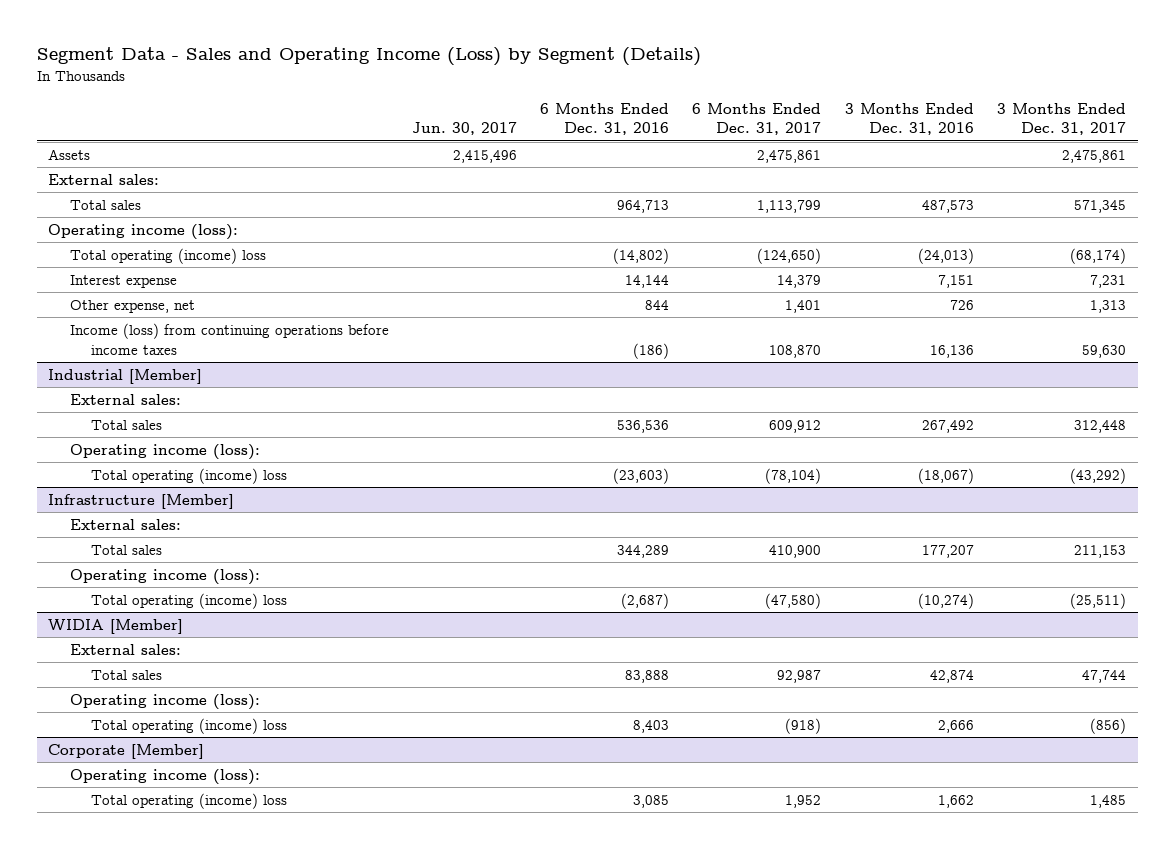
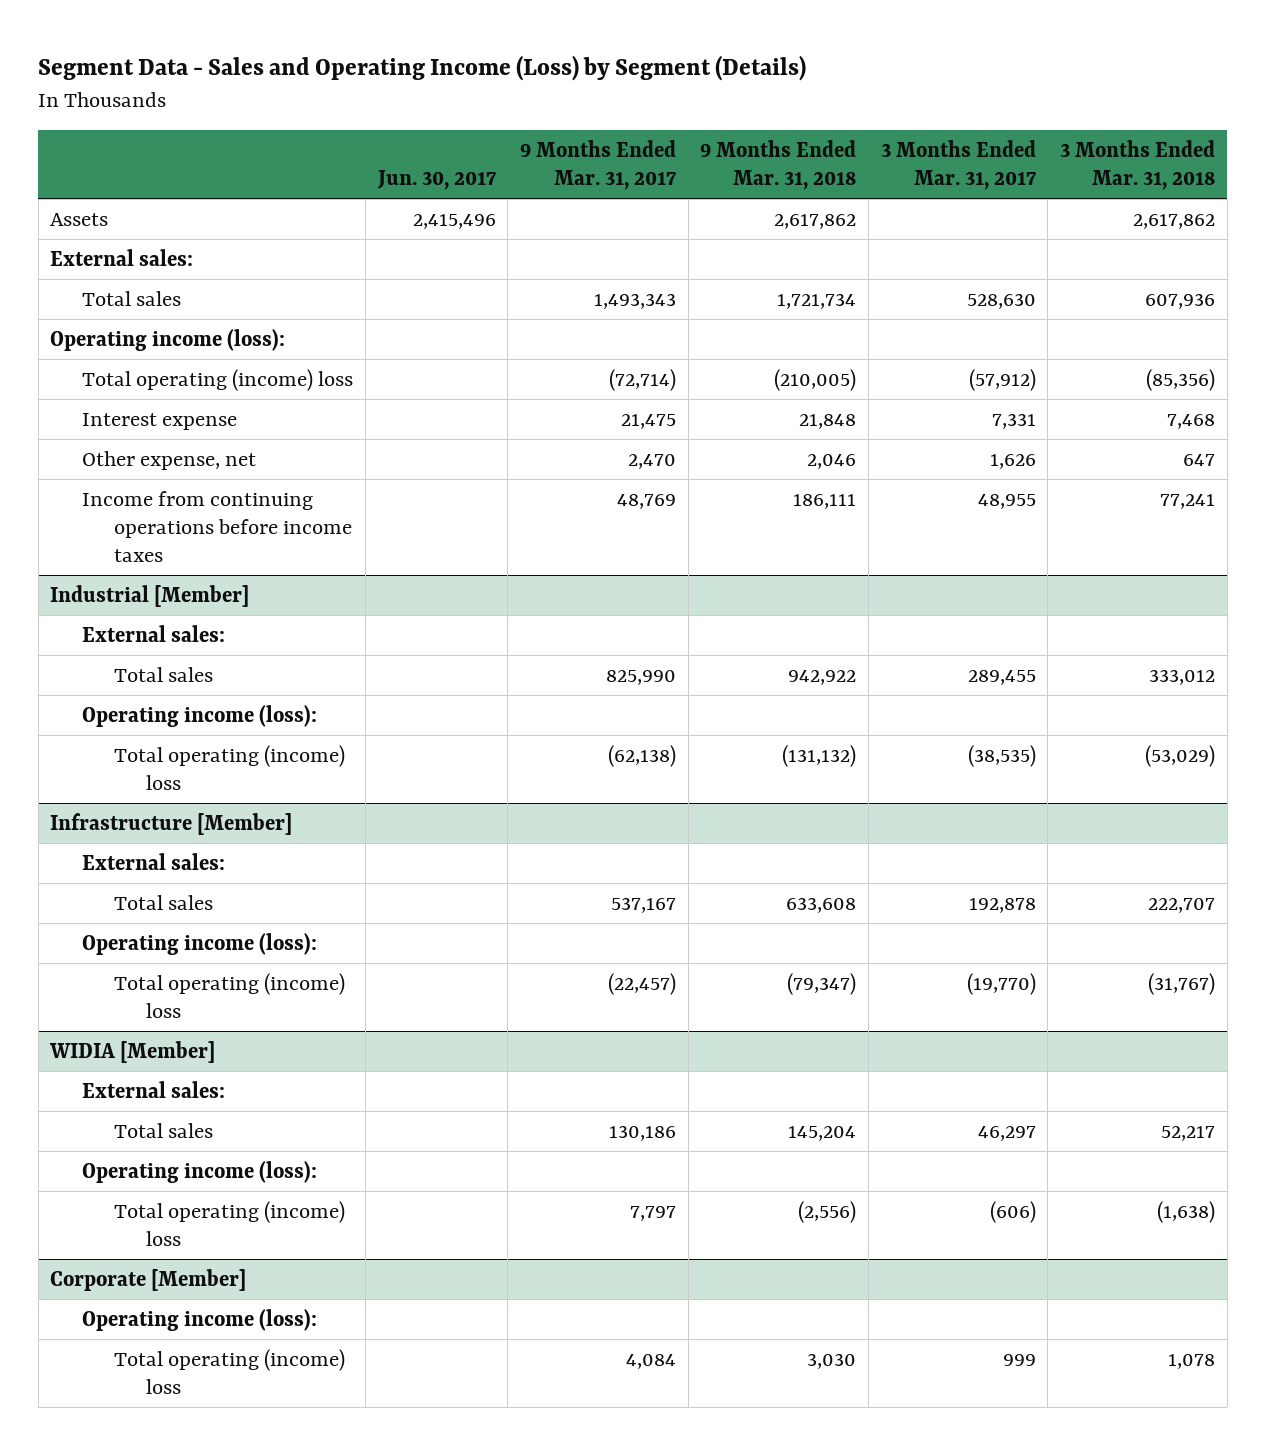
[540,102,670,136] 6 Months Ended Dec. 31, 2016 -> none
[692,102,822,136] 6 Months Ended Dec. 31, 2017 -> none
[844,102,974,136] 3 Months Ended Dec. 31, 2016 -> none
[997,102,1127,136] 3 Months Ended Dec. 31, 2017 -> none
none -> [519,139,676,191] 9 Months Ended Mar. 31, 2017
none -> [700,139,857,191] 9 Months Ended Mar. 31, 2018
none -> [880,139,1036,191] 3 Months Ended Mar. 31, 2017
none -> [1060,139,1216,191] 3 Months Ended Mar. 31, 2018
[69,322,389,355] Income (loss) from continuing operations before income taxes -> [82,490,353,563] Income from continuing operations before income taxes

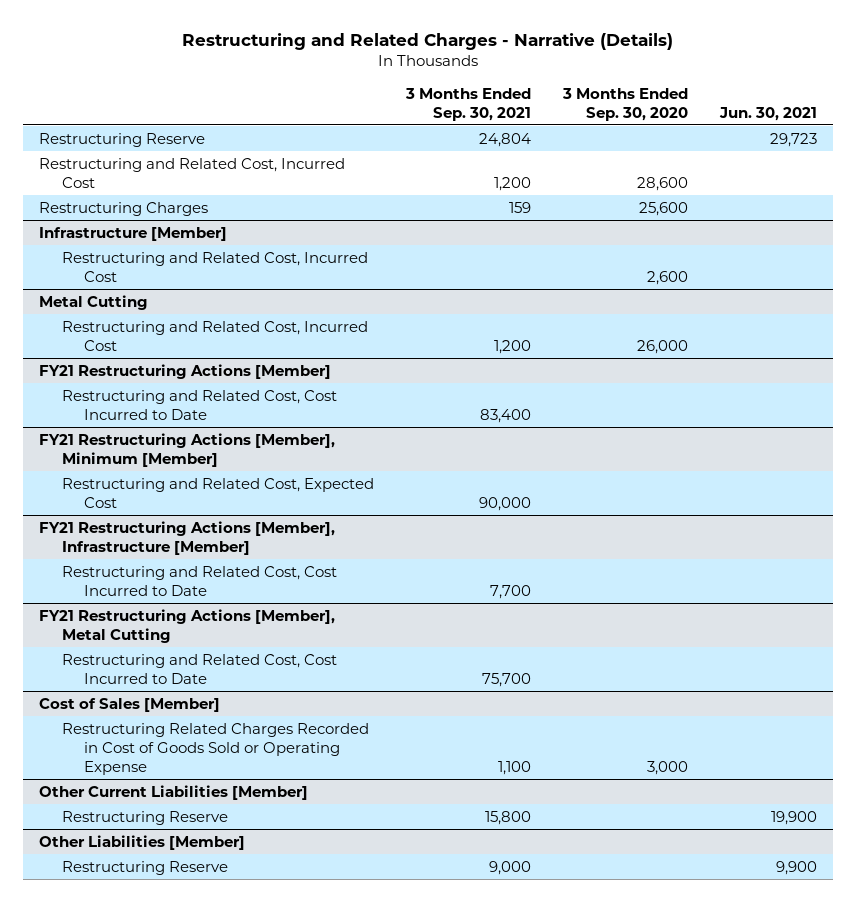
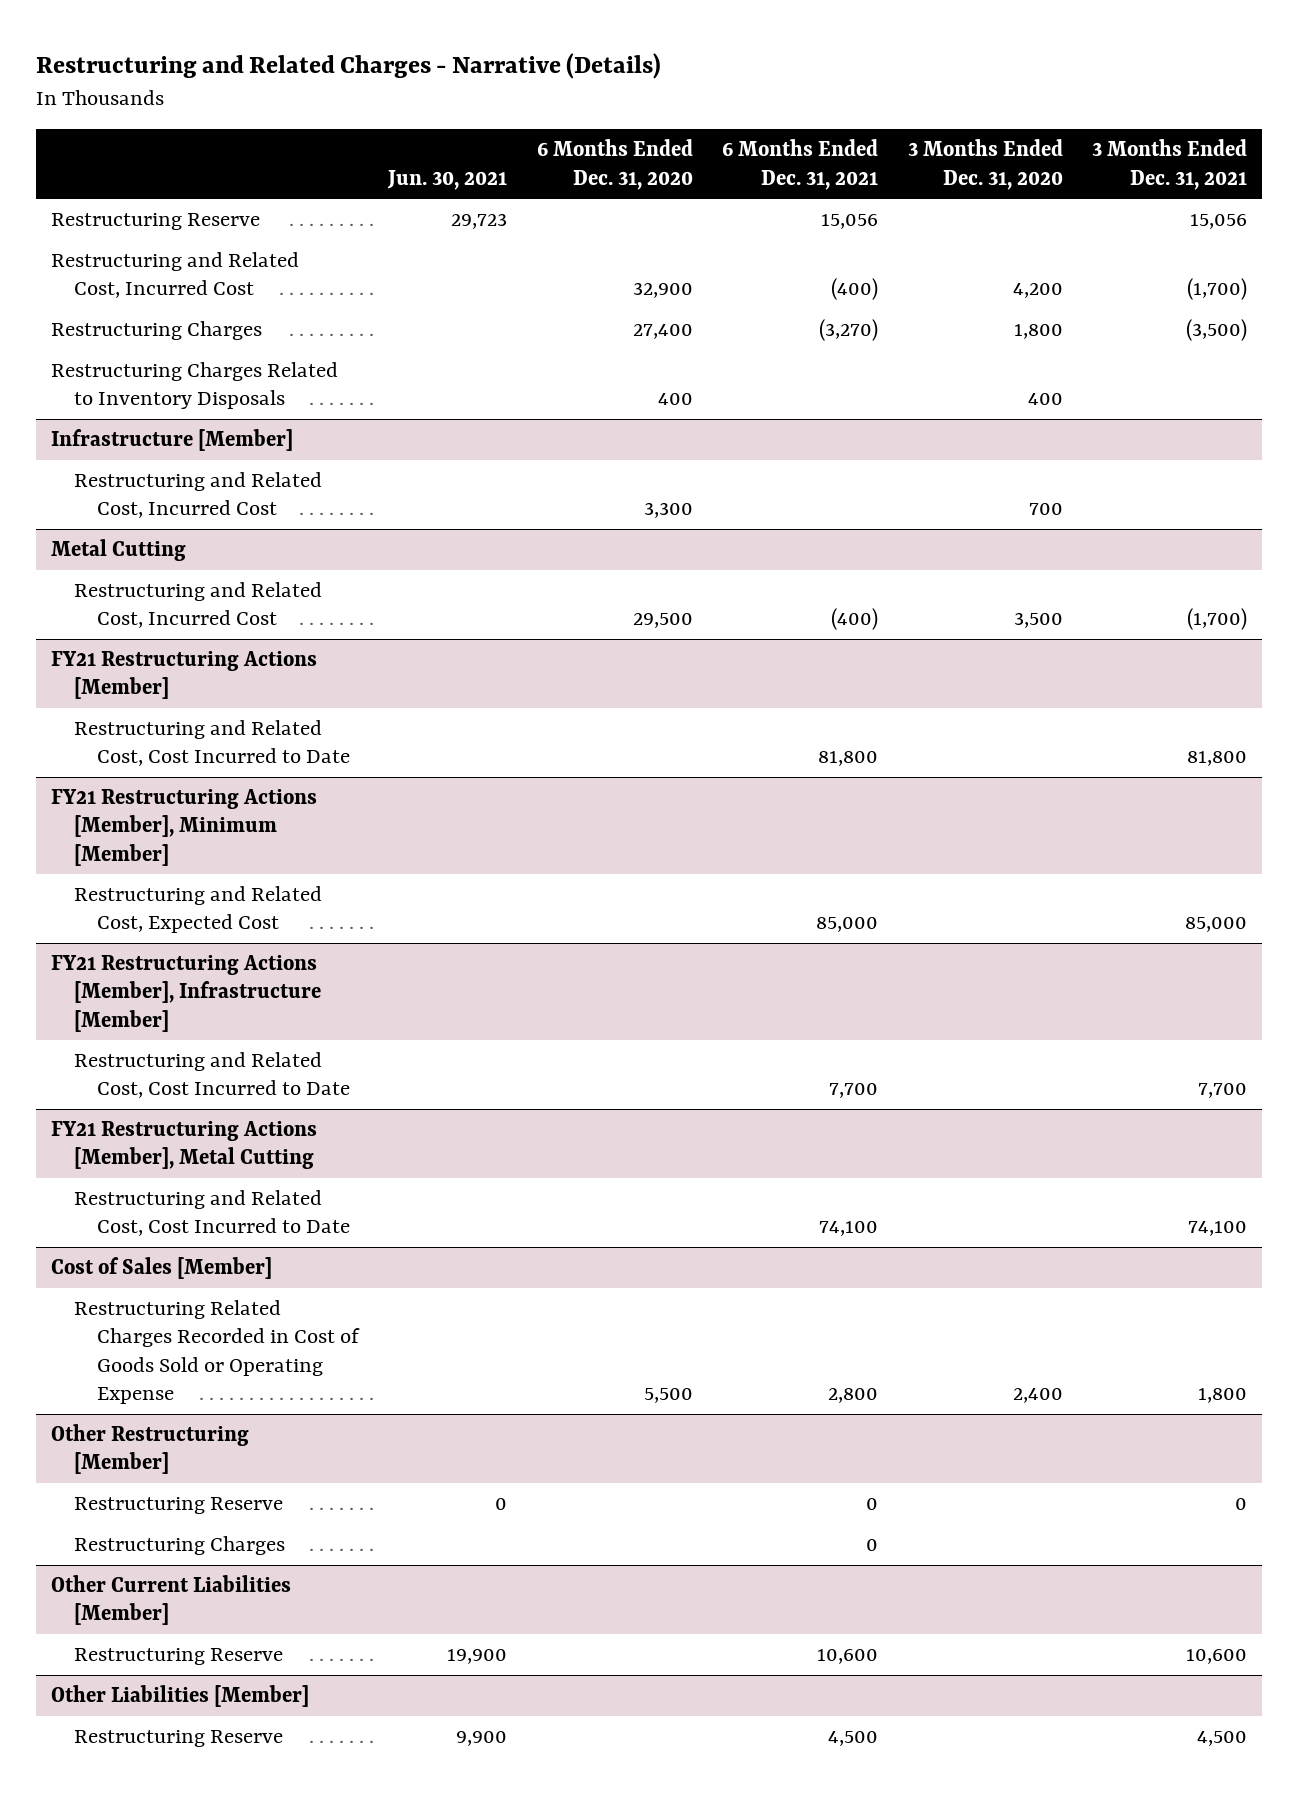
[404,87,531,121] 3 Months Ended Sep. 30, 2021 -> none
[561,87,688,121] 3 Months Ended Sep. 30, 2020 -> none
none -> [536,139,693,190] 6 Months Ended Dec. 31, 2020
none -> [722,139,879,190] 6 Months Ended Dec. 31, 2021
none -> [907,139,1063,190] 3 Months Ended Dec. 31, 2020
none -> [1092,139,1248,190] 3 Months Ended Dec. 31, 2021
none -> [51,362,339,410] Restructuring Charges Related to Inventory Disposals
none -> [51,1424,250,1475] Other Restructuring [Member]
none -> [74,1497,284,1515] Restructuring Reserve
none -> [74,1536,286,1556] Restructuring Charges

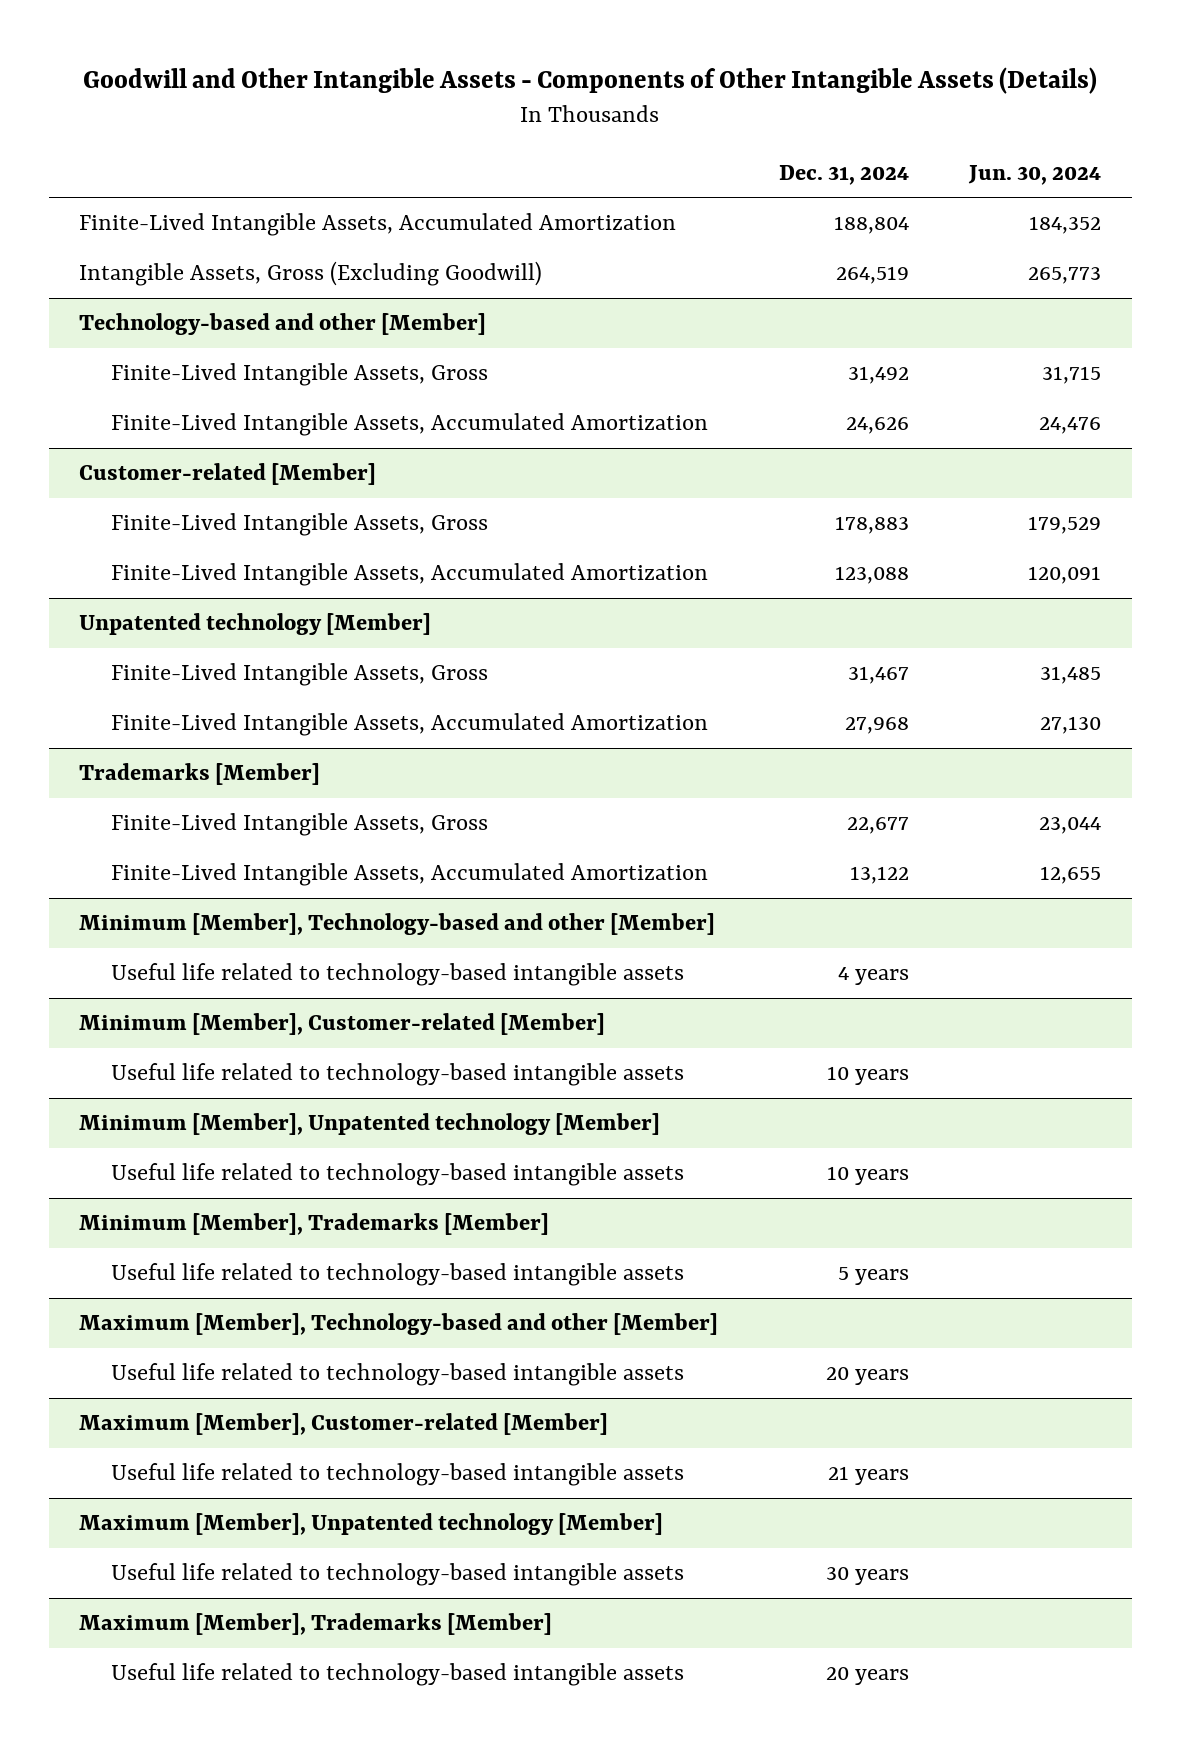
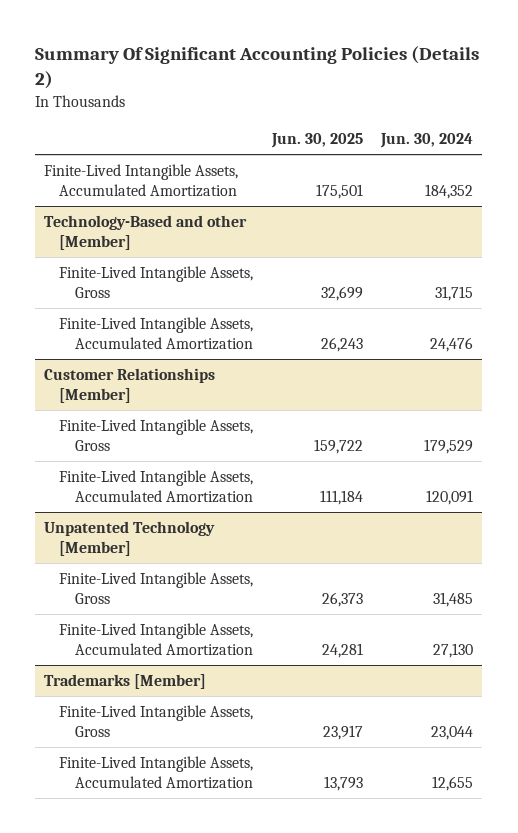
[83,67,1098,95] Goodwill and Other Intangible Assets - Components of Other Intangible Assets (Details) -> [35,46,480,90] Summary Of Significant Accounting Policies (Details 2)
[778,164,909,185] Dec. 31, 2024 -> none
none -> [270,133,363,149] Jun. 30, 2025
[79,261,543,287] Intangible Assets, Gross (Excluding Goodwill) -> none
[79,313,487,336] Technology-based and other [Member] -> [44,214,248,250] Technology-Based and other [Member]
[79,463,377,486] Customer-related [Member] -> [44,367,216,403] Customer Relationships [Member]
[79,613,432,636] Unpatented technology [Member] -> [44,520,216,556] Unpatented Technology [Member]
[79,913,716,936] Minimum [Member], Technology-based and other [Member] -> none
[111,963,685,987] Useful life related to technology-based intangible assets -> none
[79,1013,606,1036] Minimum [Member], Customer-related [Member] -> none
[111,1063,685,1087] Useful life related to technology-based intangible assets -> none
[79,1113,661,1136] Minimum [Member], Unpatented technology [Member] -> none
[111,1163,685,1187] Useful life related to technology-based intangible assets -> none
[79,1213,550,1236] Minimum [Member], Trademarks [Member] -> none
[111,1263,685,1287] Useful life related to technology-based intangible assets -> none
[79,1313,719,1336] Maximum [Member], Technology-based and other [Member] -> none
[111,1363,685,1387] Useful life related to technology-based intangible assets -> none
[79,1413,609,1436] Maximum [Member], Customer-related [Member] -> none
[111,1463,685,1487] Useful life related to technology-based intangible assets -> none
[79,1513,664,1536] Maximum [Member], Unpatented technology [Member] -> none
[111,1563,685,1587] Useful life related to technology-based intangible assets -> none
[79,1613,553,1636] Maximum [Member], Trademarks [Member] -> none
[111,1663,685,1687] Useful life related to technology-based intangible assets -> none

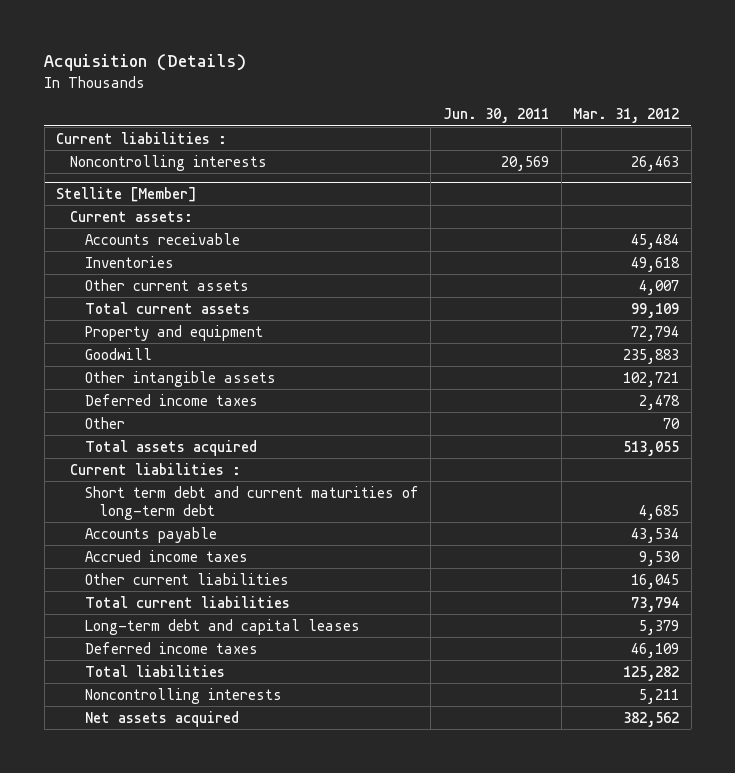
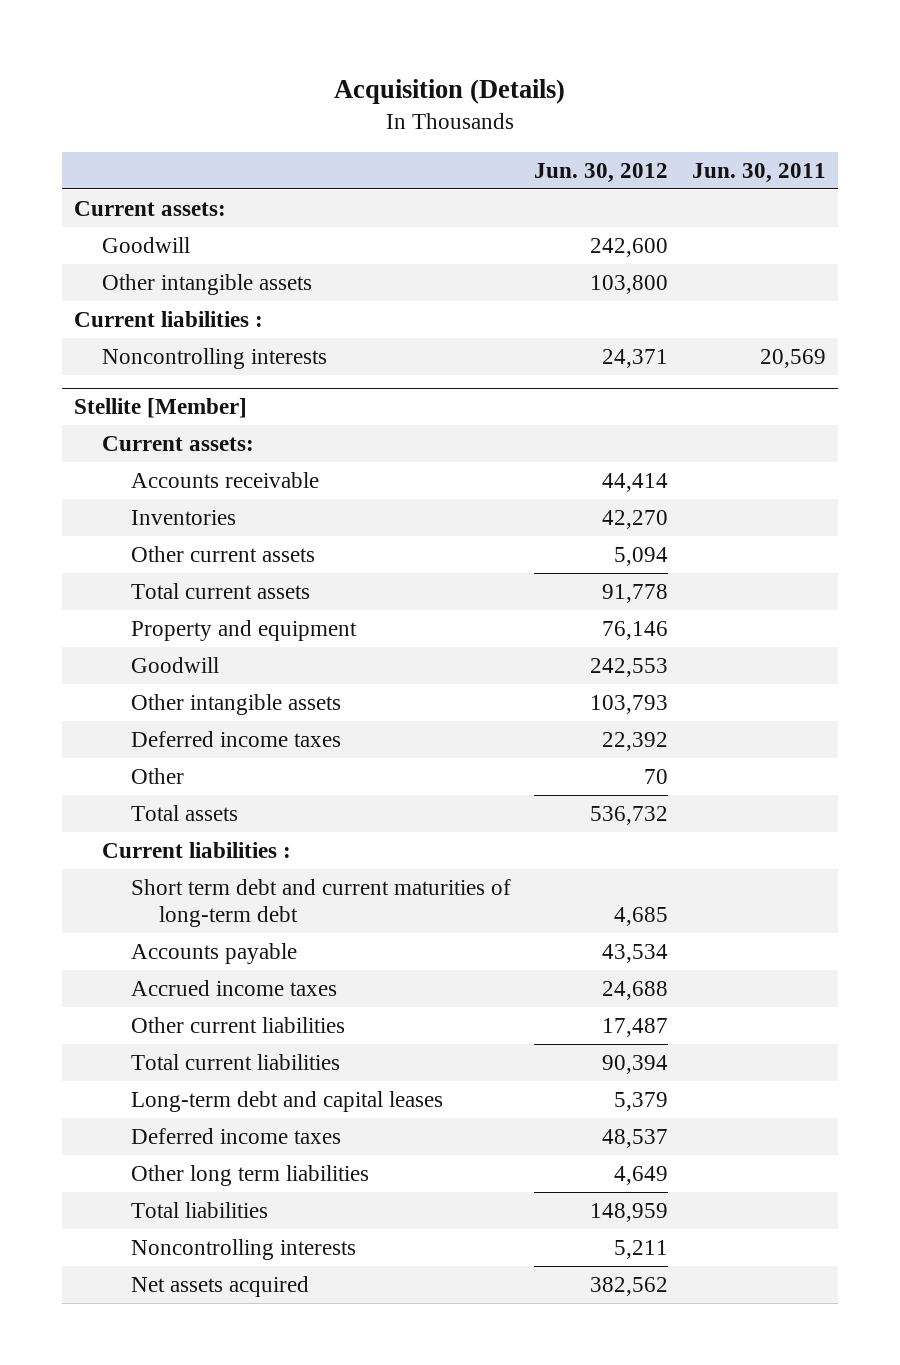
[573,108,680,124] Mar. 31, 2012 -> none
none -> [534,162,669,183] Jun. 30, 2012
none -> [74,200,227,216] Current assets:
none -> [102,236,191,253] Goodwill
none -> [102,273,313,295] Other intangible assets
[84,439,257,456] Total assets acquired -> [130,804,238,821] Total assets
none -> [130,1164,369,1186] Other long term liabilities

